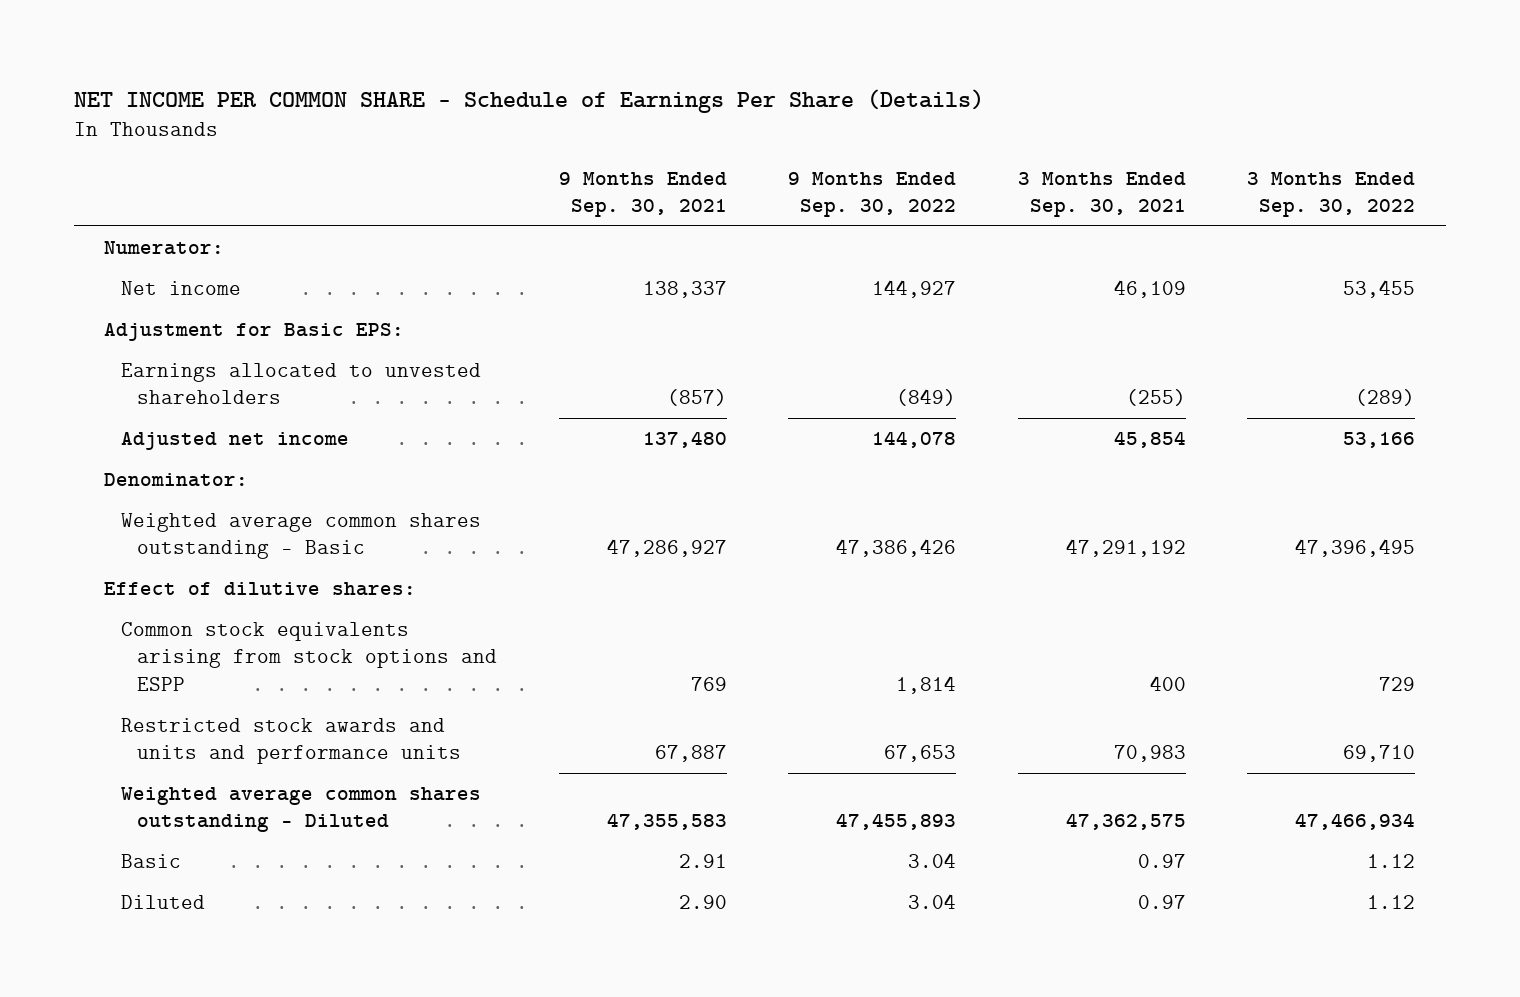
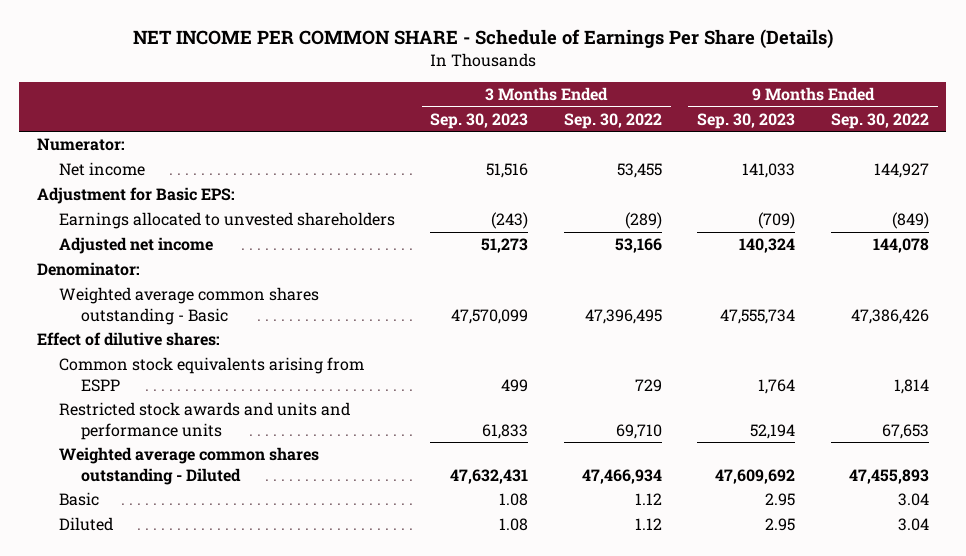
[558,171,727,217] 9 Months Ended Sep. 30, 2021 -> none
[1017,171,1186,217] 3 Months Ended Sep. 30, 2021 -> none
none -> [430,112,529,129] Sep. 30, 2023
none -> [697,112,796,129] Sep. 30, 2023
[120,622,498,691] Common stock equivalents arising from stock options and ESPP -> [58,357,364,392] Common stock equivalents arising from ESPP

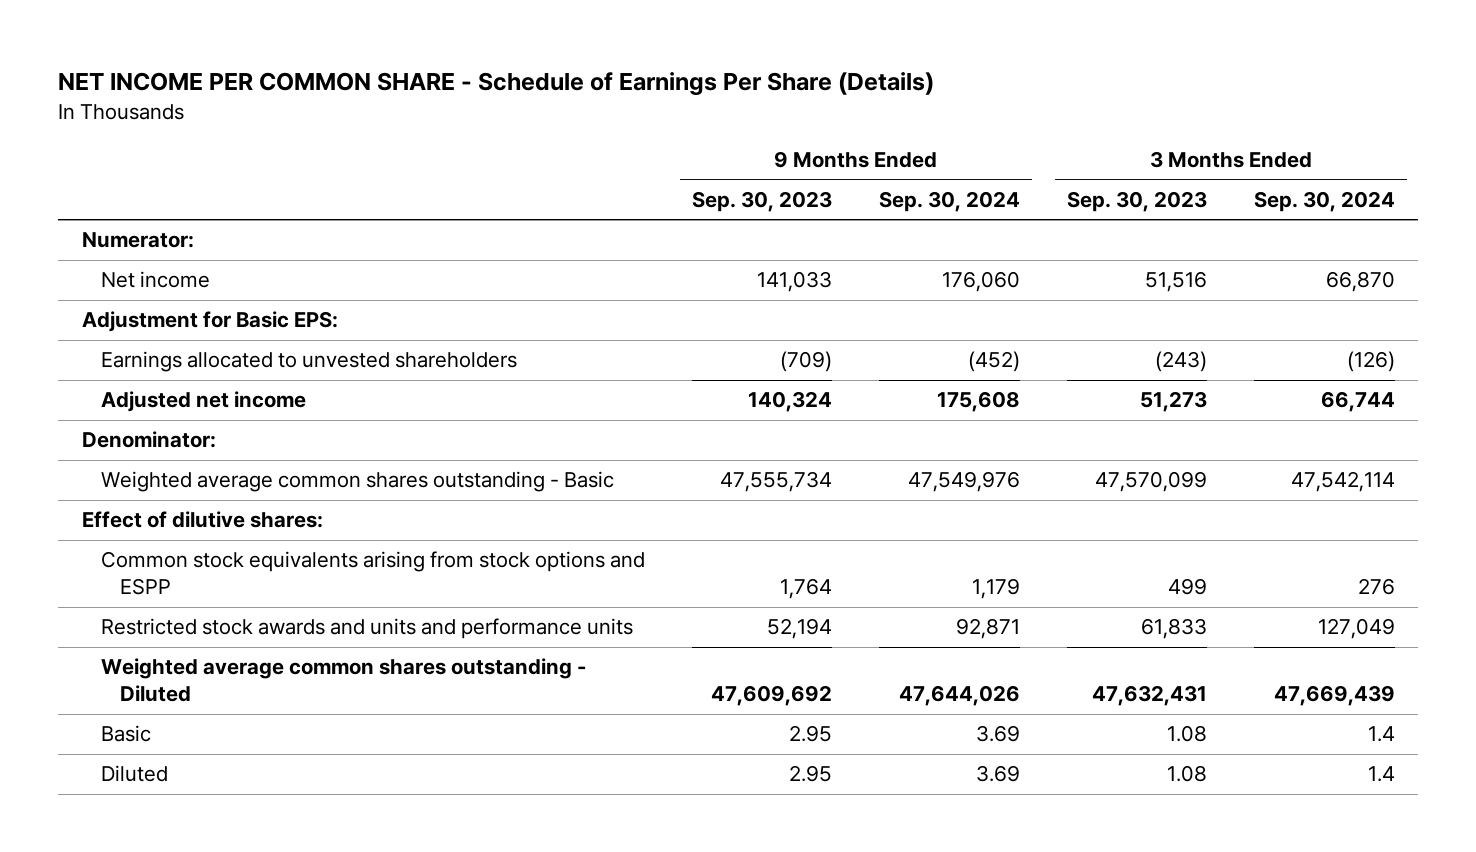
[563,112,662,129] Sep. 30, 2022 -> none
[830,112,929,129] Sep. 30, 2022 -> none
none -> [878,190,1020,212] Sep. 30, 2024
none -> [1253,190,1395,212] Sep. 30, 2024
[58,357,364,392] Common stock equivalents arising from ESPP -> [100,551,645,596] Common stock equivalents arising from stock options and ESPP

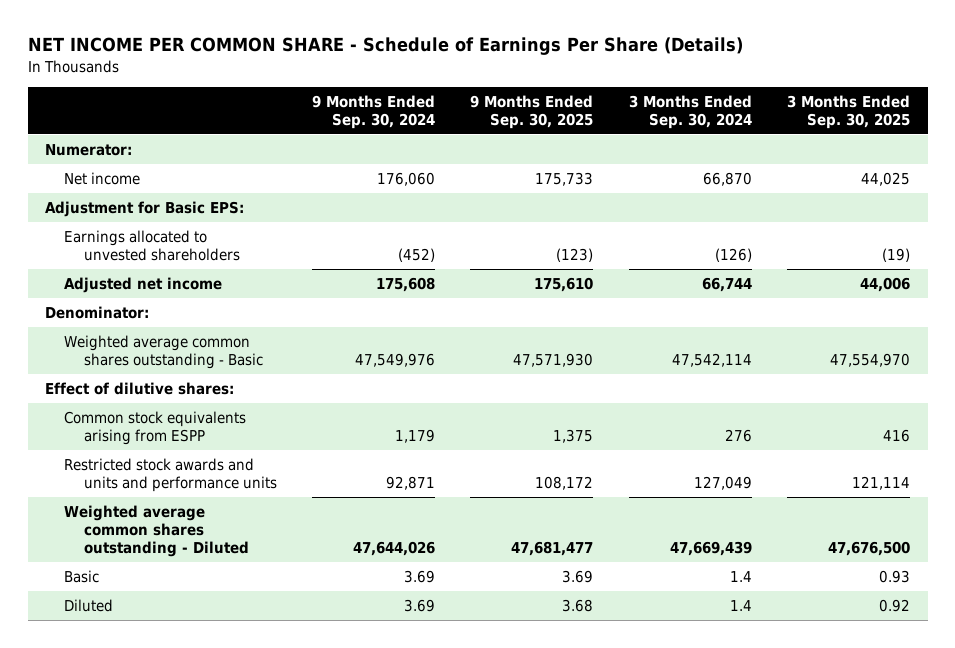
[691,190,832,212] Sep. 30, 2023 -> none
[1066,190,1207,212] Sep. 30, 2023 -> none
none -> [470,94,594,129] 9 Months Ended Sep. 30, 2025
none -> [786,94,910,129] 3 Months Ended Sep. 30, 2025
[100,551,645,596] Common stock equivalents arising from stock options and ESPP -> [64,410,247,445] Common stock equivalents arising from ESPP

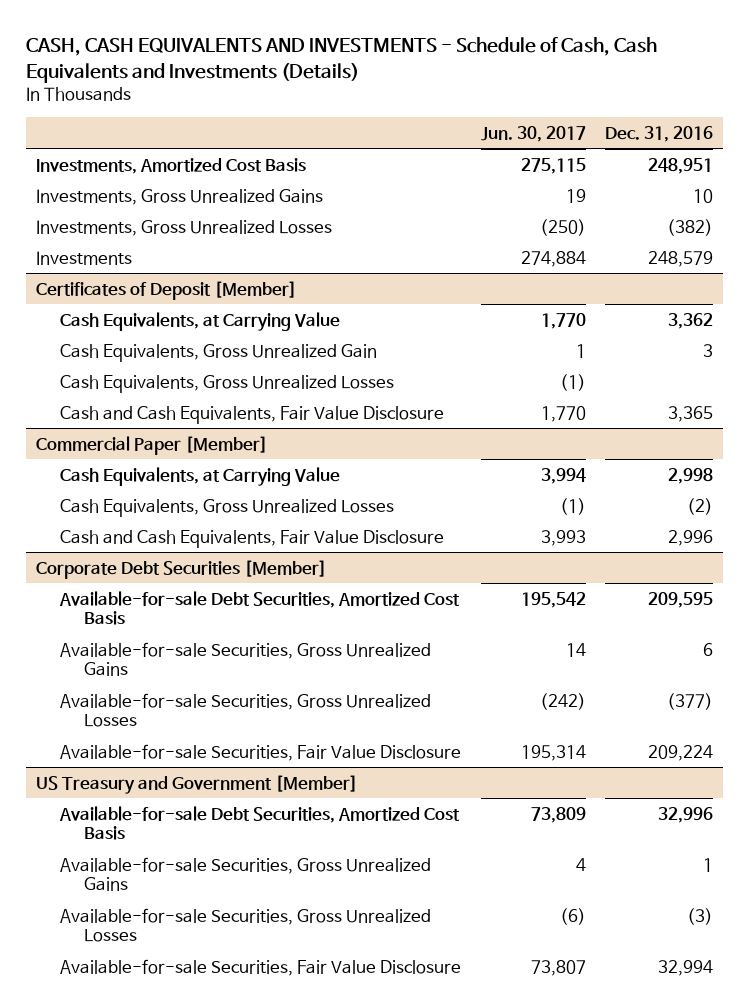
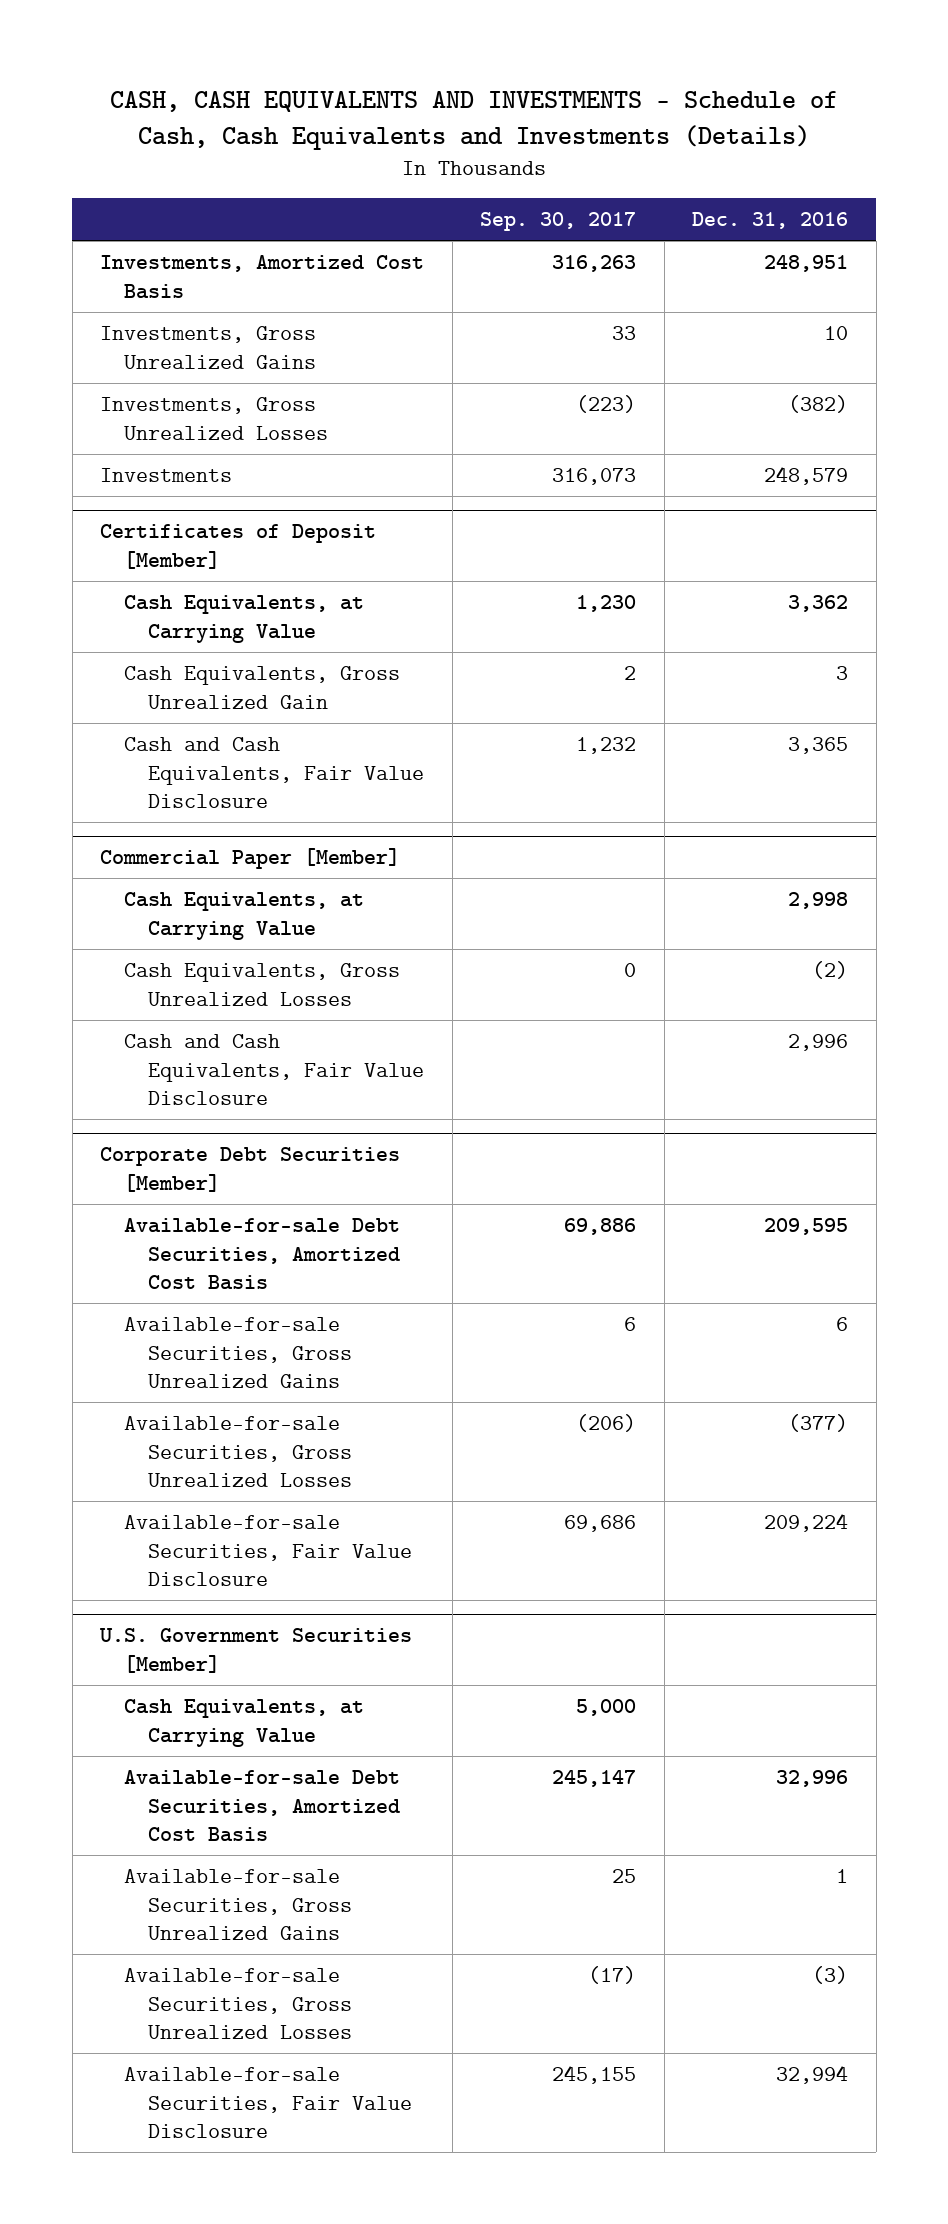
[480,125,586,142] Jun. 30, 2017 -> none
none -> [480,212,637,232] Sep. 30, 2017
[60,374,395,393] Cash Equivalents, Gross Unrealized Losses -> none
[36,774,359,794] US Treasury and Government [Member] -> [99,1628,413,1673] U.S. Government Securities [Member]
none -> [124,1699,365,1747] Cash Equivalents, at Carrying Value

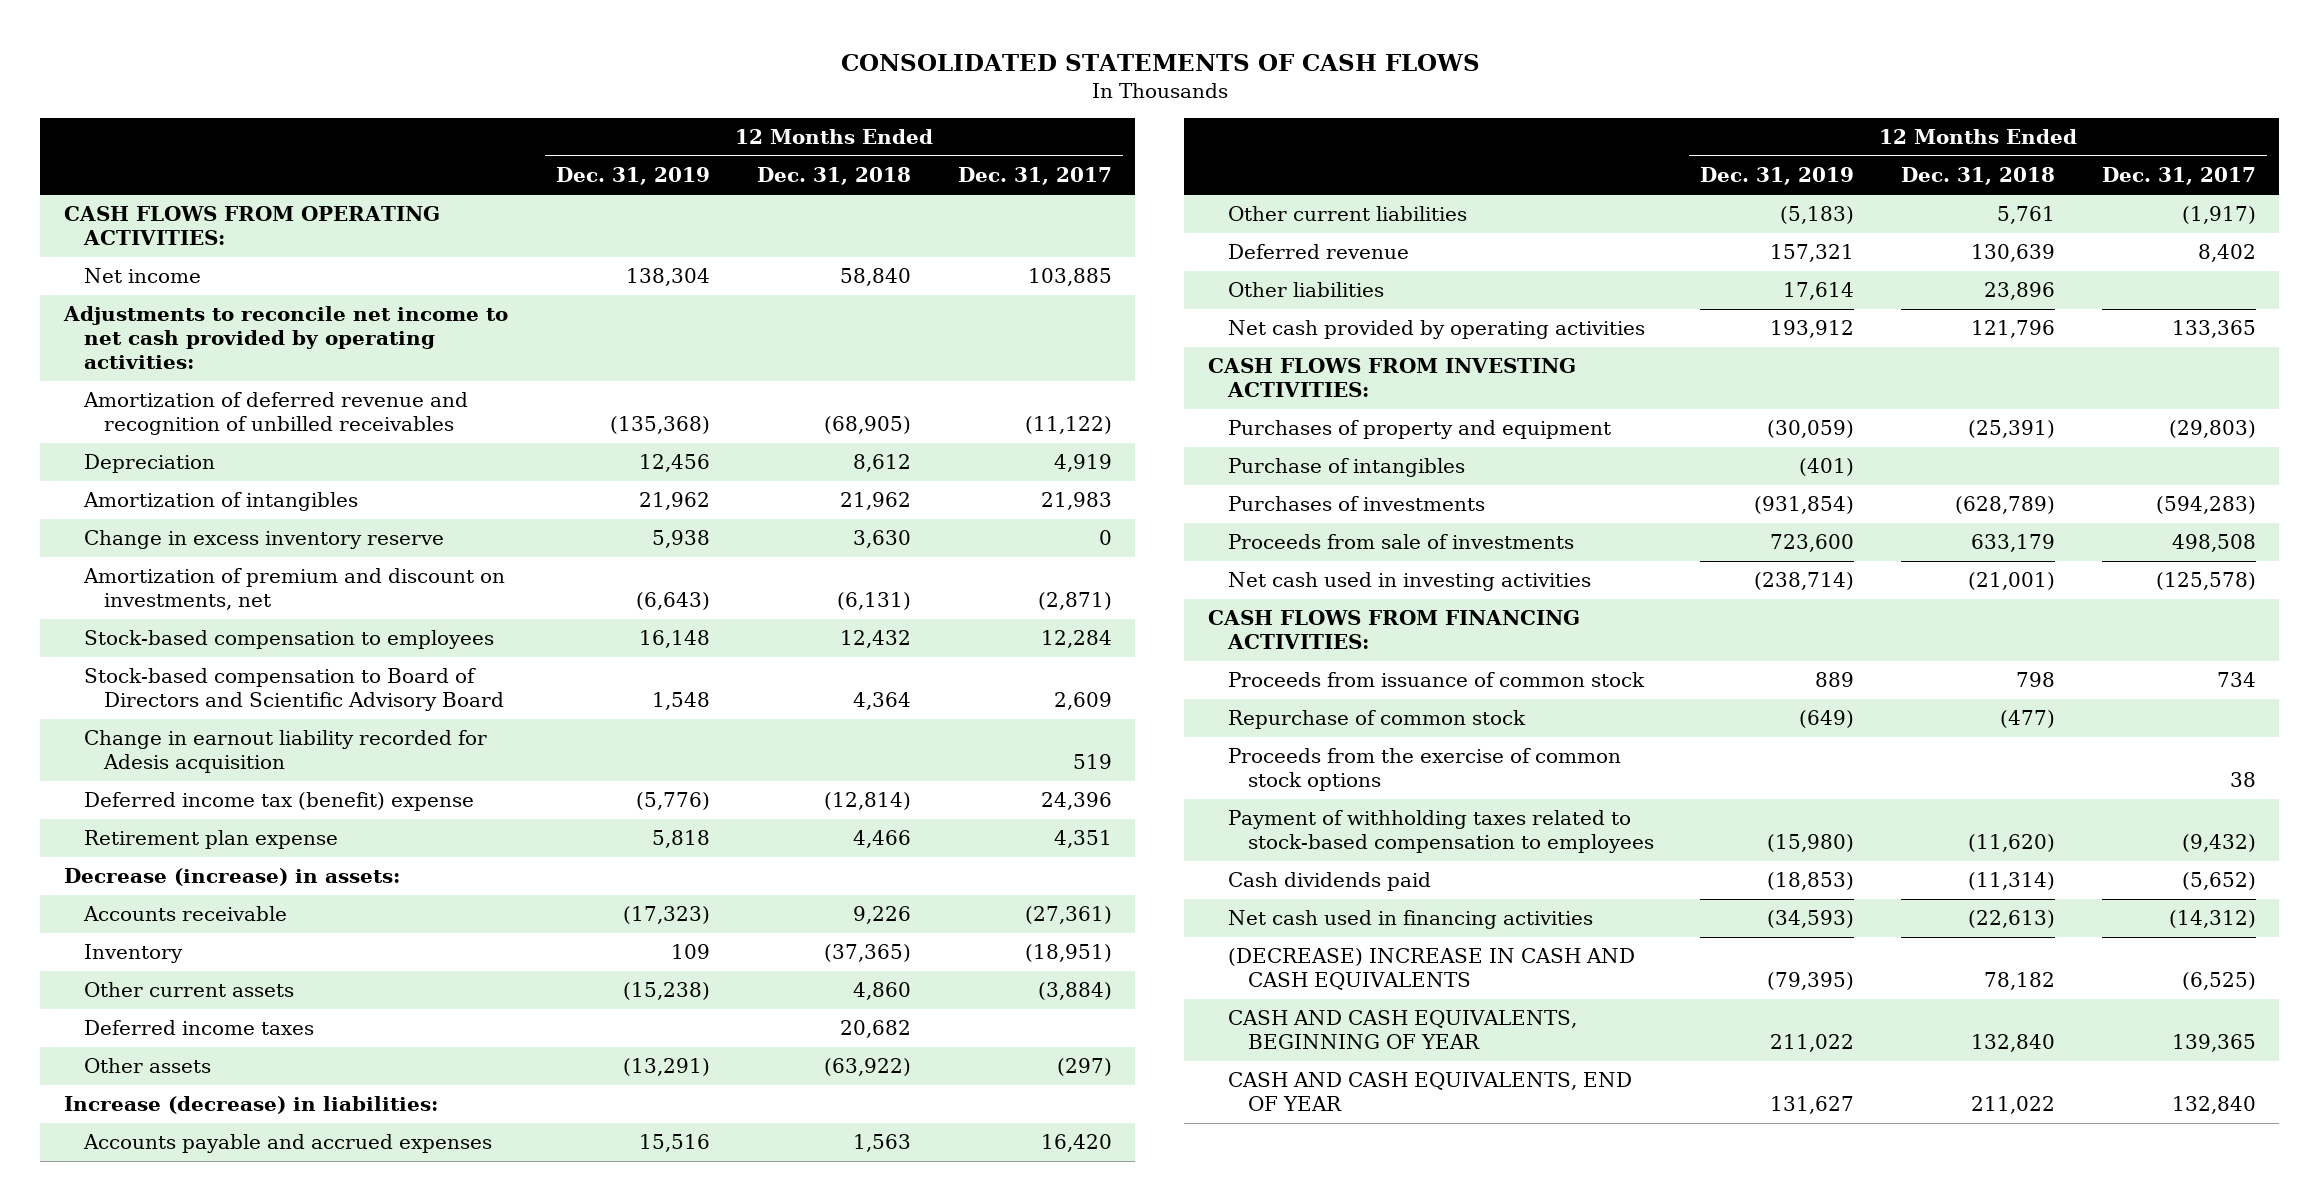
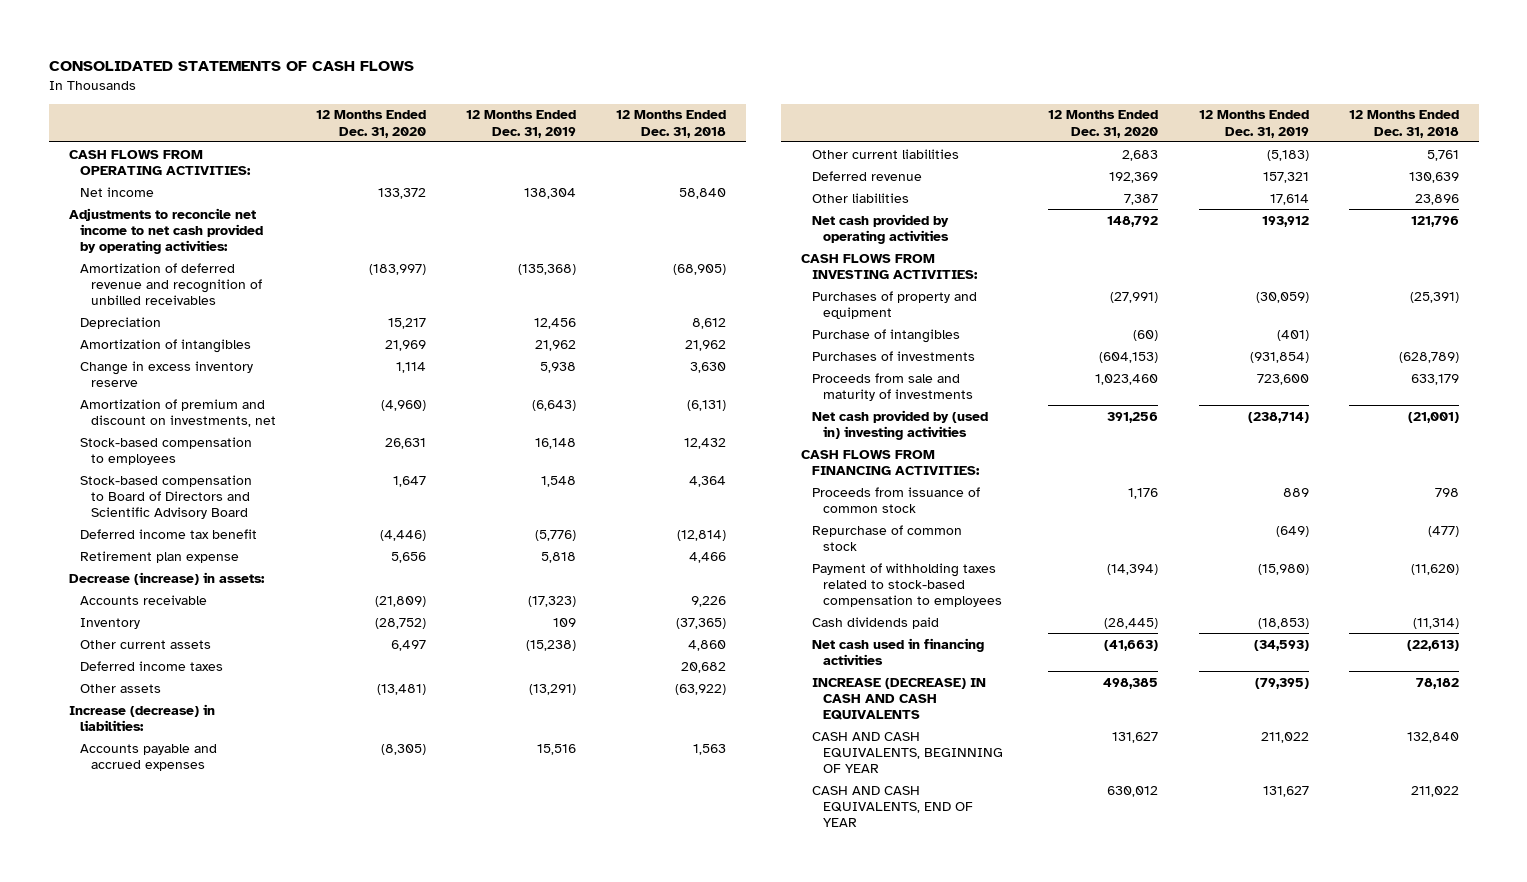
[957,167,1112,186] Dec. 31, 2017 -> none
none -> [316,110,427,138] 12 Months Ended Dec. 31, 2020
[83,730,487,774] Change in earnout liability recorded for Adesis acquisition -> none
[83,792,474,812] Deferred income tax (benefit) expense -> [79,528,257,539] Deferred income tax benefit
[1227,534,1574,550] Proceeds from sale of investments -> [812,372,974,401] Proceeds from sale and maturity of investments
[1227,572,1591,592] Net cash used in investing activities -> [812,409,989,440] Net cash provided by (used in) investing activities
[1227,748,1621,792] Proceeds from the exercise of common stock options -> none
[1227,948,1635,991] (DECREASE) INCREASE IN CASH AND CASH EQUIVALENTS -> [812,677,987,721] INCREASE (DECREASE) IN CASH AND CASH EQUIVALENTS

